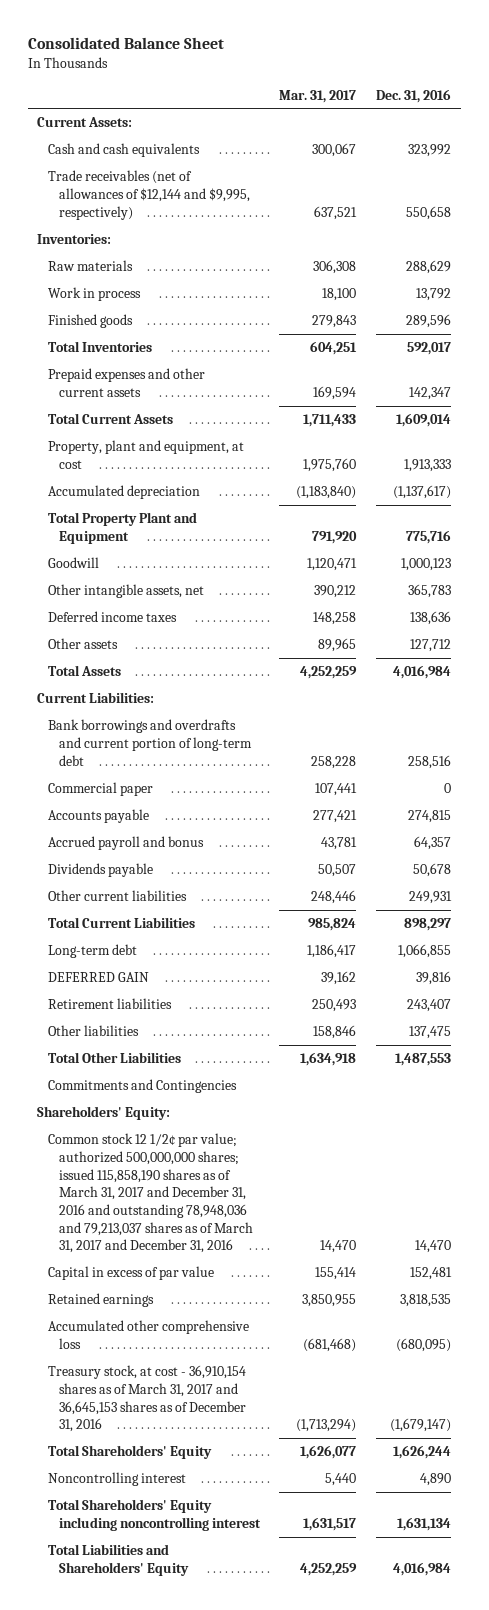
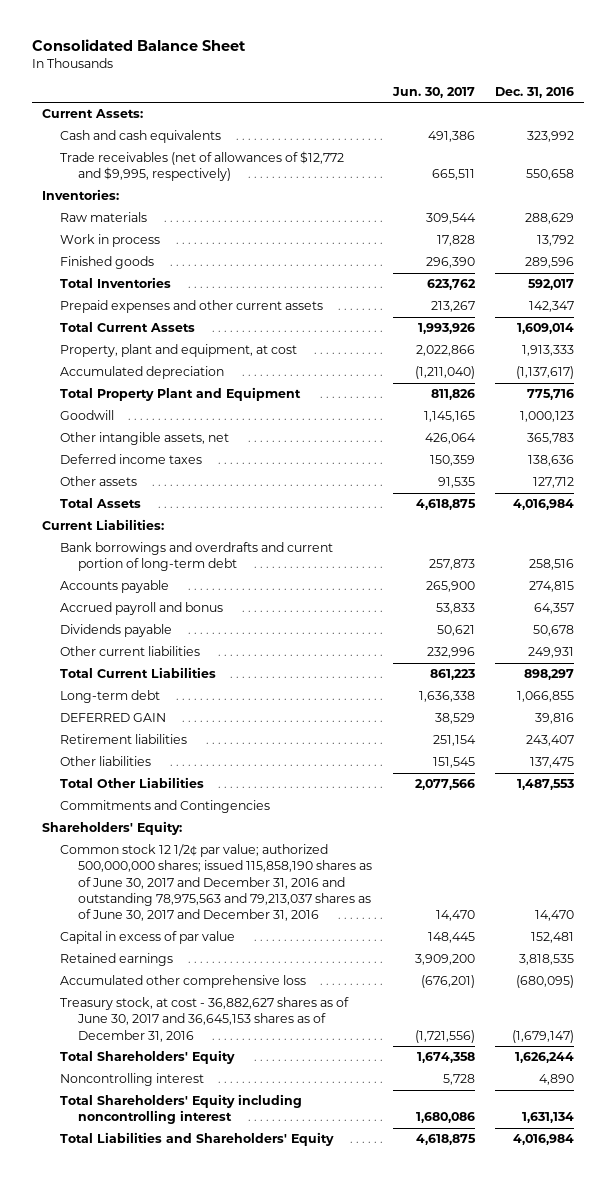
[279,89,357,103] Mar. 31, 2017 -> none
none -> [391,86,475,98] Jun. 30, 2017
[48,170,250,220] Trade receivables (net of allowances of $12,144 and $9,995, respectively) -> [60,151,345,182] Trade receivables (net of allowances of $12,772 and $9,995, respectively)
[48,782,154,797] Commercial paper -> none
[48,1133,253,1254] Common stock 12 1/2¢ par value; authorized 500,000,000 shares; issued 115,858,190 shares as of March 31, 2017 and December 31, 2016 and outstanding 78,948,036 and 79,213,037 shares as of March 31, 2017 and December 31, 2016 -> [60,844,373,922] Common stock 12 1/2¢ par value; authorized 500,000,000 shares; issued 115,858,190 shares as of June 30, 2017 and December 31, 2016 and outstanding 78,975,563 and 79,213,037 shares as of June 30, 2017 and December 31, 2016
[48,1365,247,1433] Treasury stock, at cost - 36,910,154 shares as of March 31, 2017 and 36,645,153 shares as of December 31, 2016 -> [60,997,350,1042] Treasury stock, at cost - 36,882,627 shares as of June 30, 2017 and 36,645,153 shares as of December 31, 2016

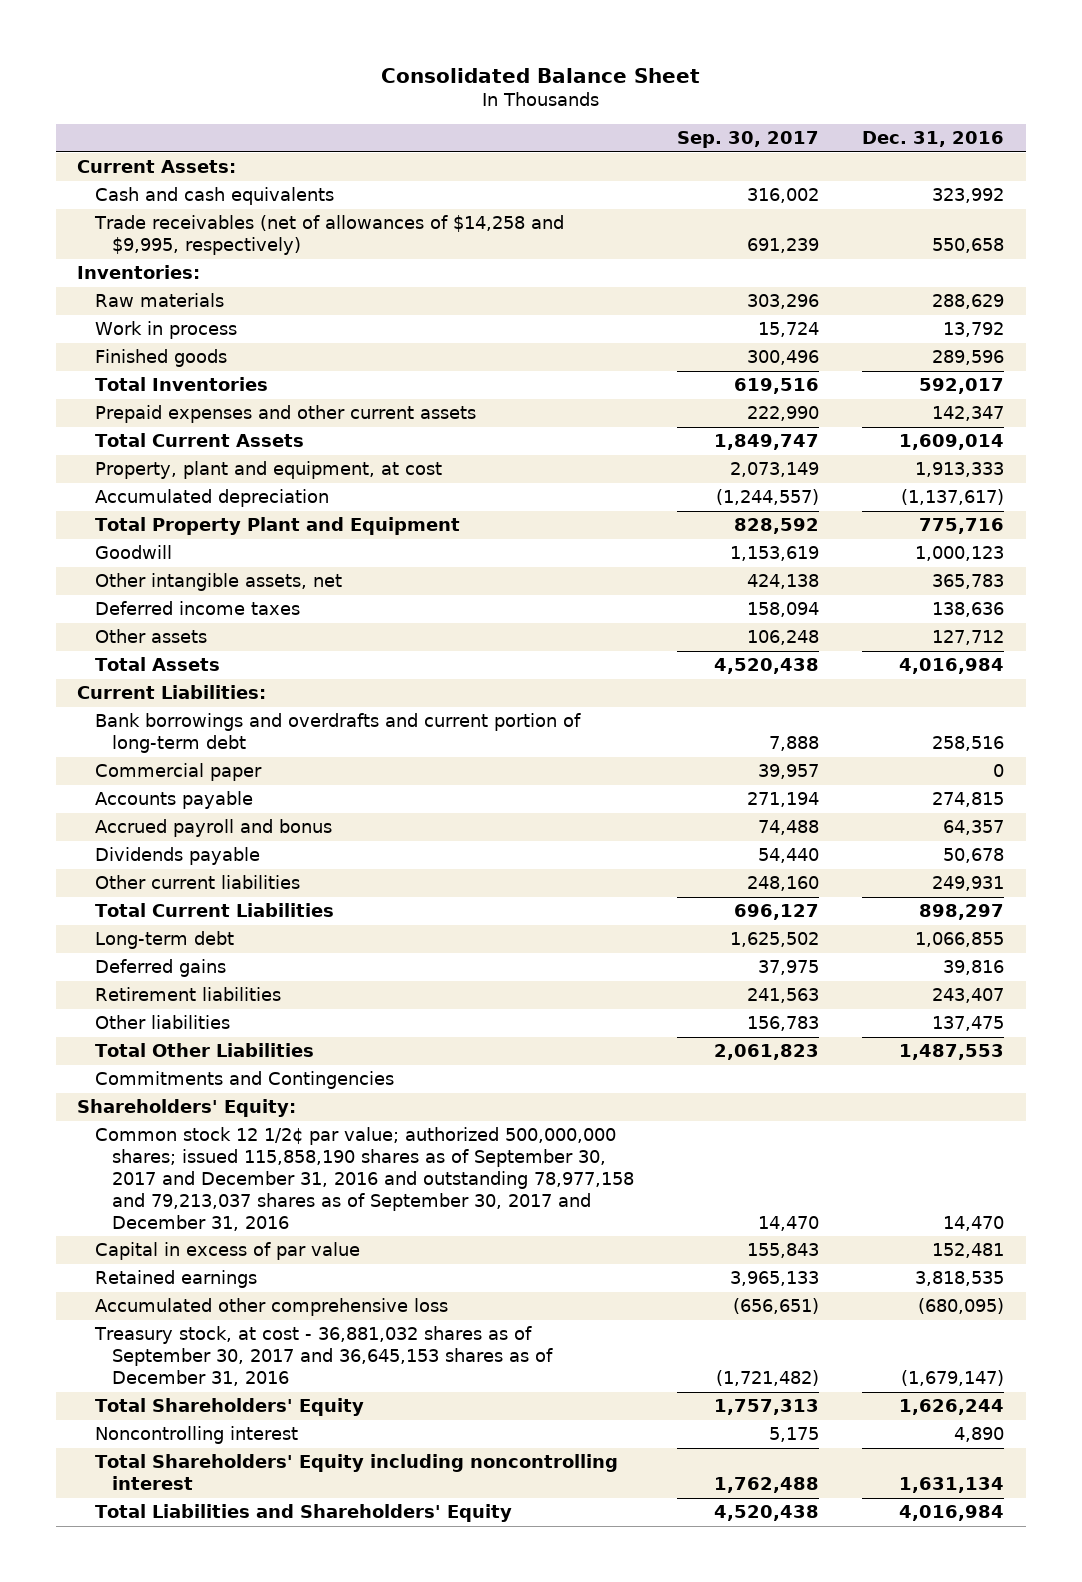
[391,86,475,98] Jun. 30, 2017 -> none
none -> [677,131,820,149] Sep. 30, 2017
[60,151,345,182] Trade receivables (net of allowances of $12,772 and $9,995, respectively) -> [93,215,564,256] Trade receivables (net of allowances of $14,258 and $9,995, respectively)
none -> [94,763,262,782] Commercial paper
[60,713,167,723] DEFERRED GAIN -> [94,959,226,978] Deferred gains
[60,844,373,922] Common stock 12 1/2¢ par value; authorized 500,000,000 shares; issued 115,858,190 shares as of June 30, 2017 and December 31, 2016 and outstanding 78,975,563 and 79,213,037 shares as of June 30, 2017 and December 31, 2016 -> [94,1127,635,1231] Common stock 12 1/2¢ par value; authorized 500,000,000 shares; issued 115,858,190 shares as of September 30, 2017 and December 31, 2016 and outstanding 78,977,158 and 79,213,037 shares as of September 30, 2017 and December 31, 2016
[60,997,350,1042] Treasury stock, at cost - 36,882,627 shares as of June 30, 2017 and 36,645,153 shares as of December 31, 2016 -> [93,1326,554,1387] Treasury stock, at cost - 36,881,032 shares as of September 30, 2017 and 36,645,153 shares as of December 31, 2016

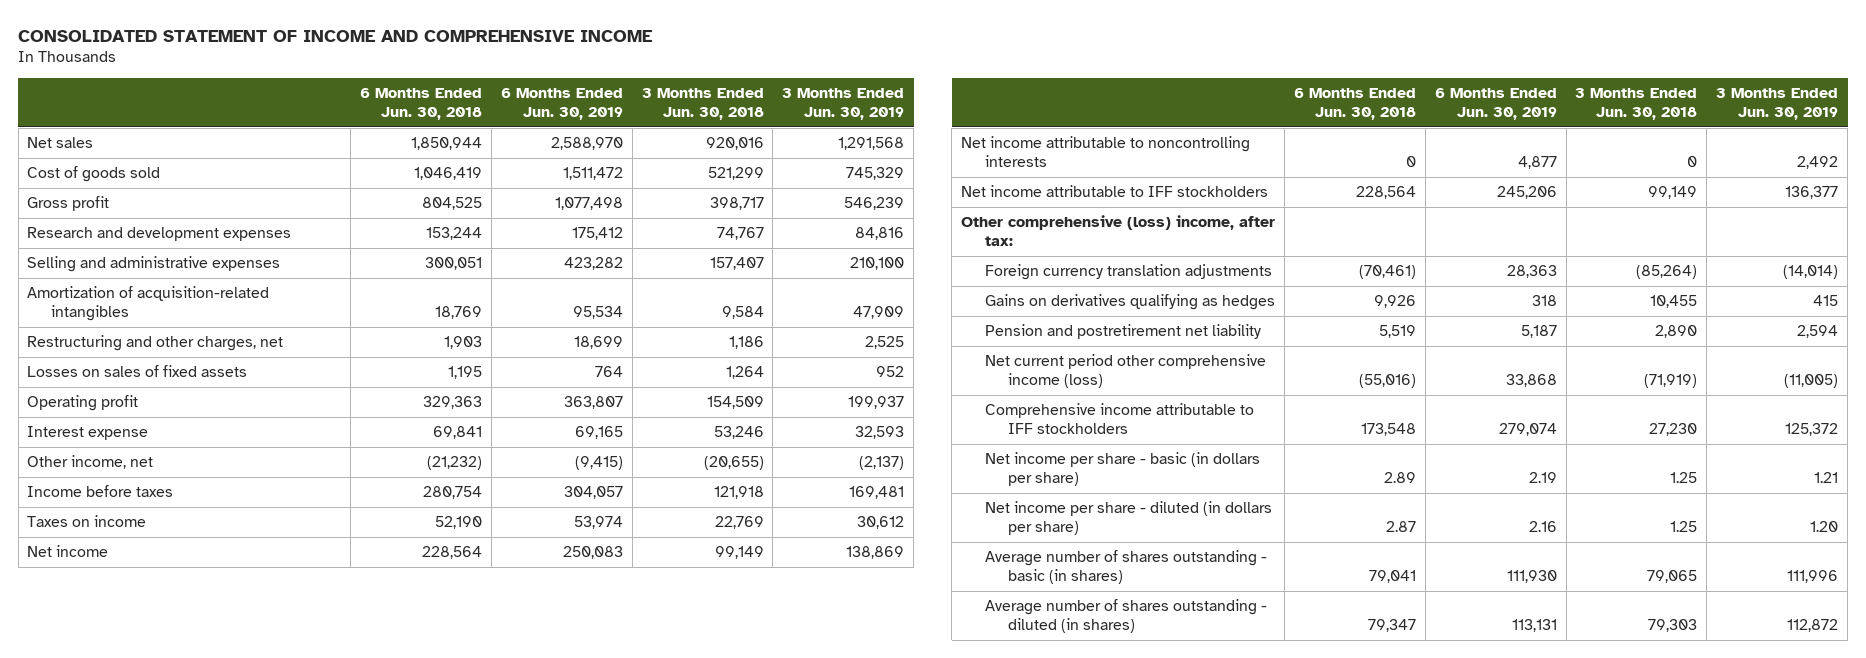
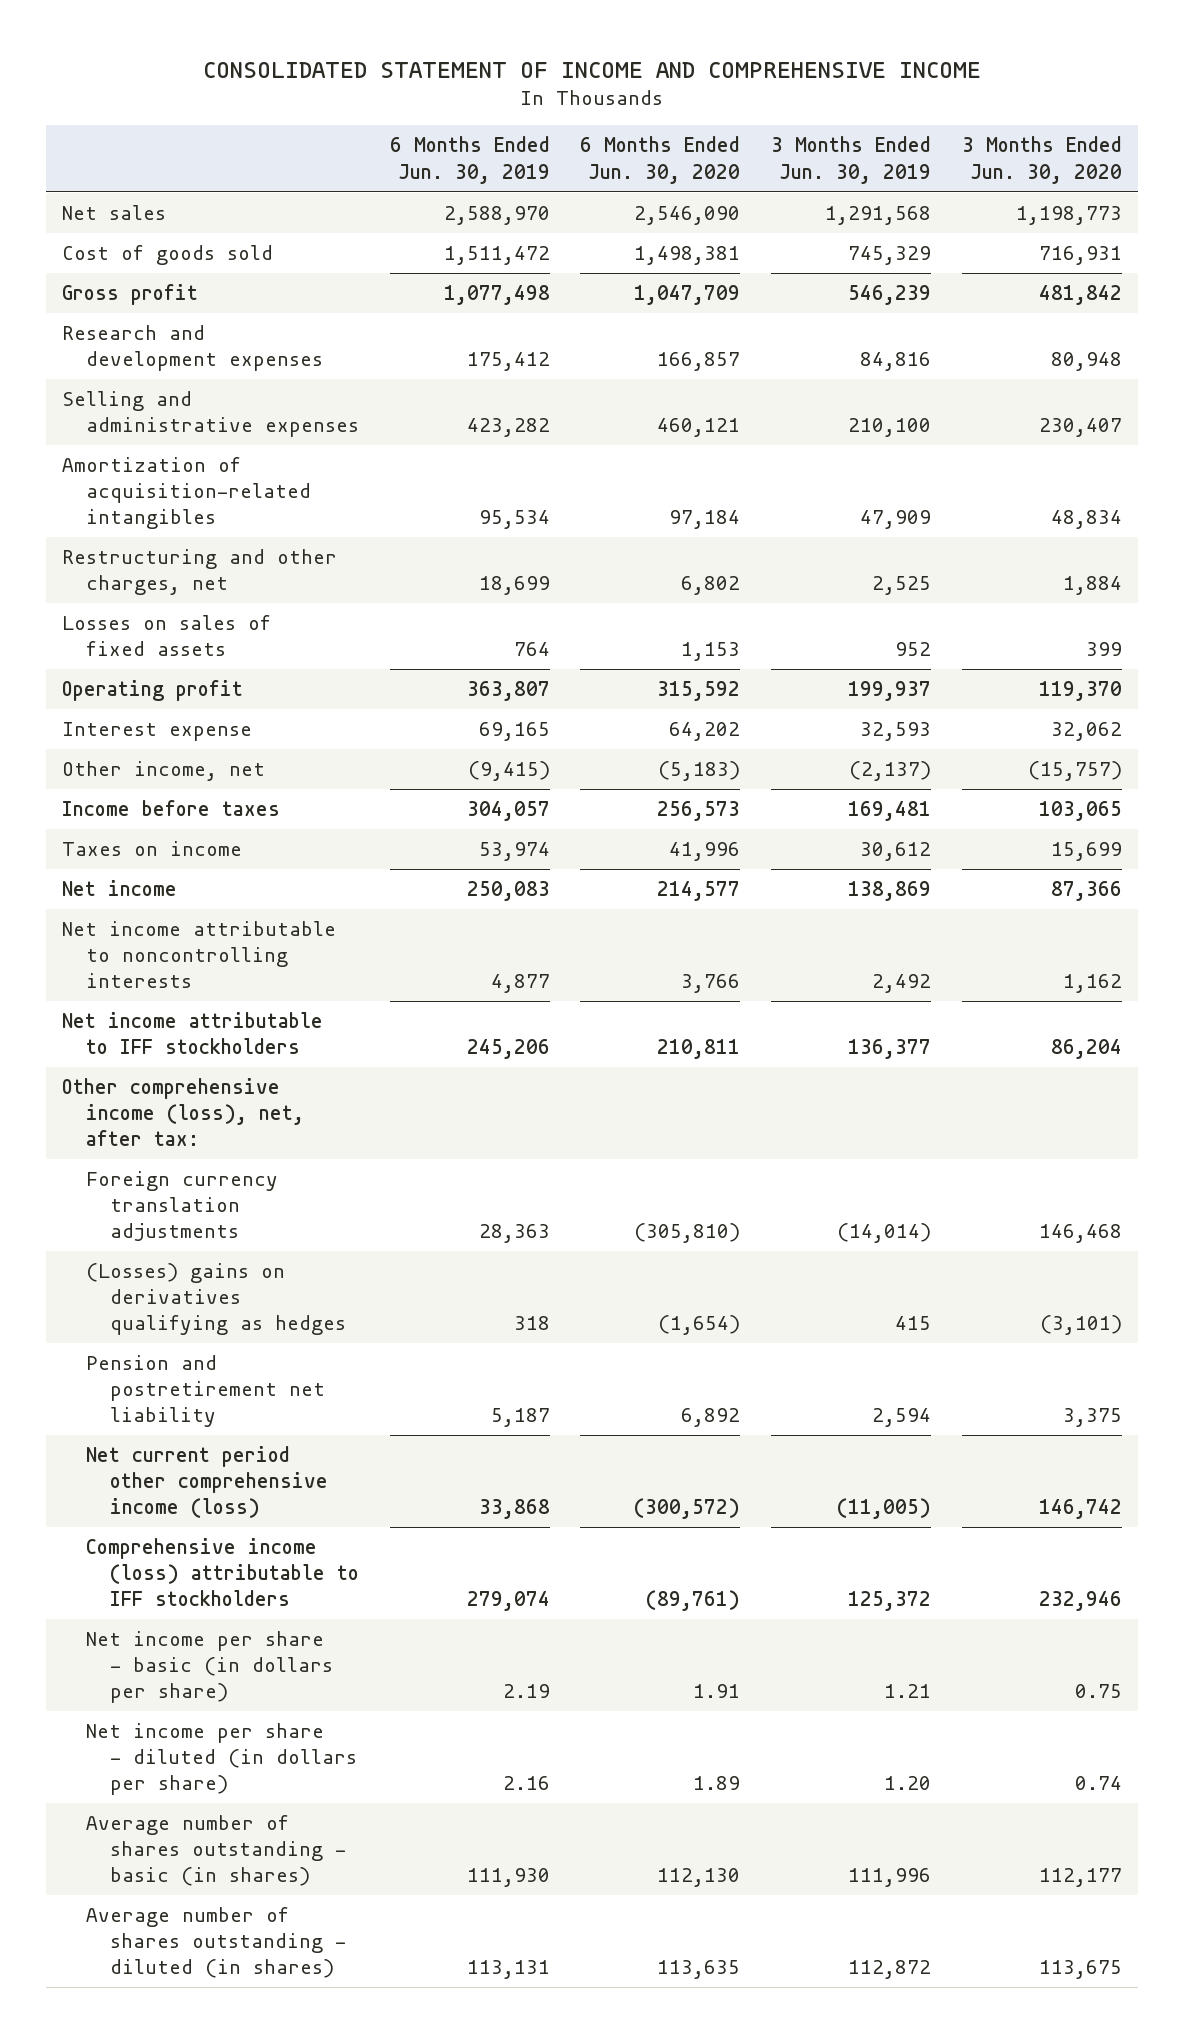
[360,87,483,120] 6 Months Ended Jun. 30, 2018 -> none
[641,87,764,120] 3 Months Ended Jun. 30, 2018 -> none
none -> [580,136,741,184] 6 Months Ended Jun. 30, 2020
none -> [962,136,1123,184] 3 Months Ended Jun. 30, 2020
[961,215,1276,247] Other comprehensive (loss) income, after tax: -> [61,1078,304,1147] Other comprehensive income (loss), net, after tax:
[984,294,1275,311] Gains on derivatives qualifying as hedges -> [85,1263,346,1336] (Losses) gains on derivatives qualifying as hedges
[984,403,1254,435] Comprehensive income attributable to IFF stockholders -> [85,1538,359,1607] Comprehensive income (loss) attributable to IFF stockholders

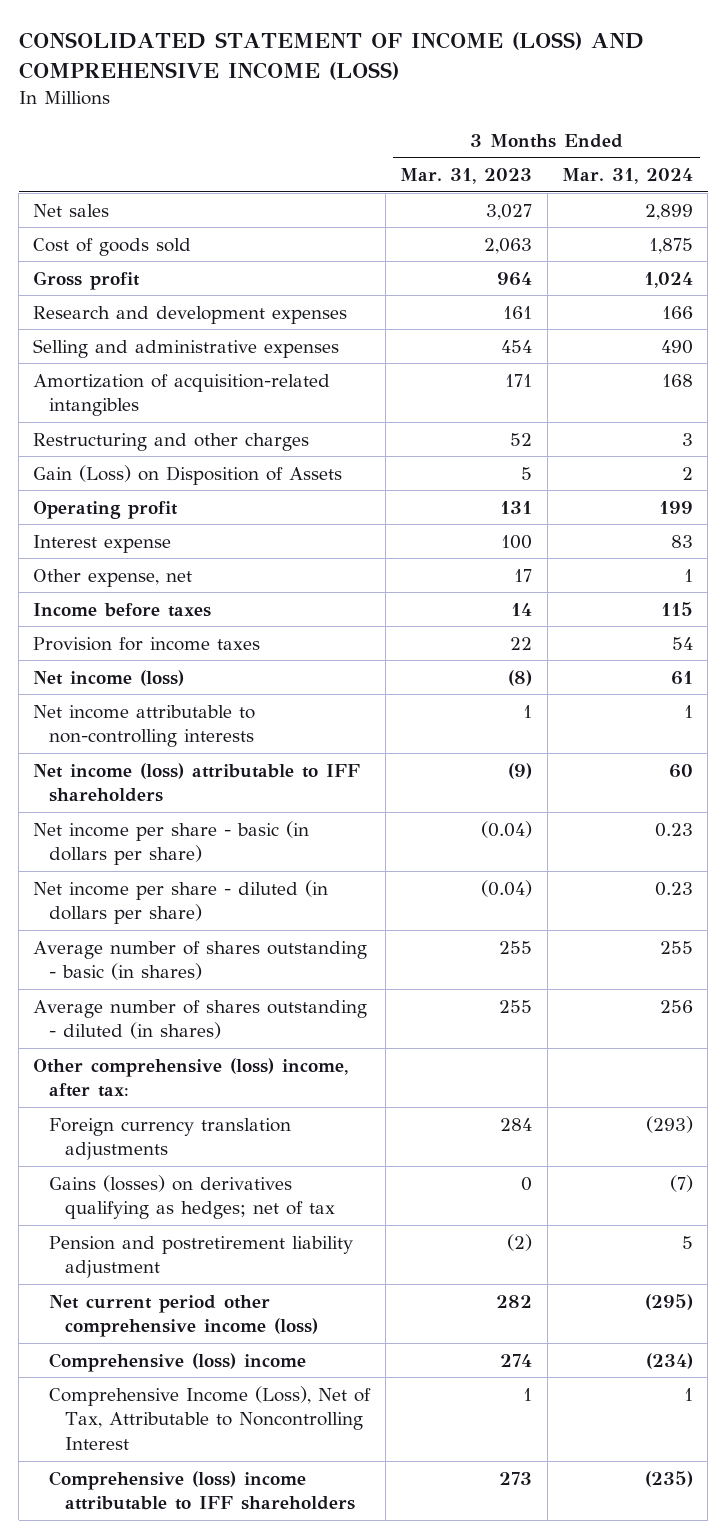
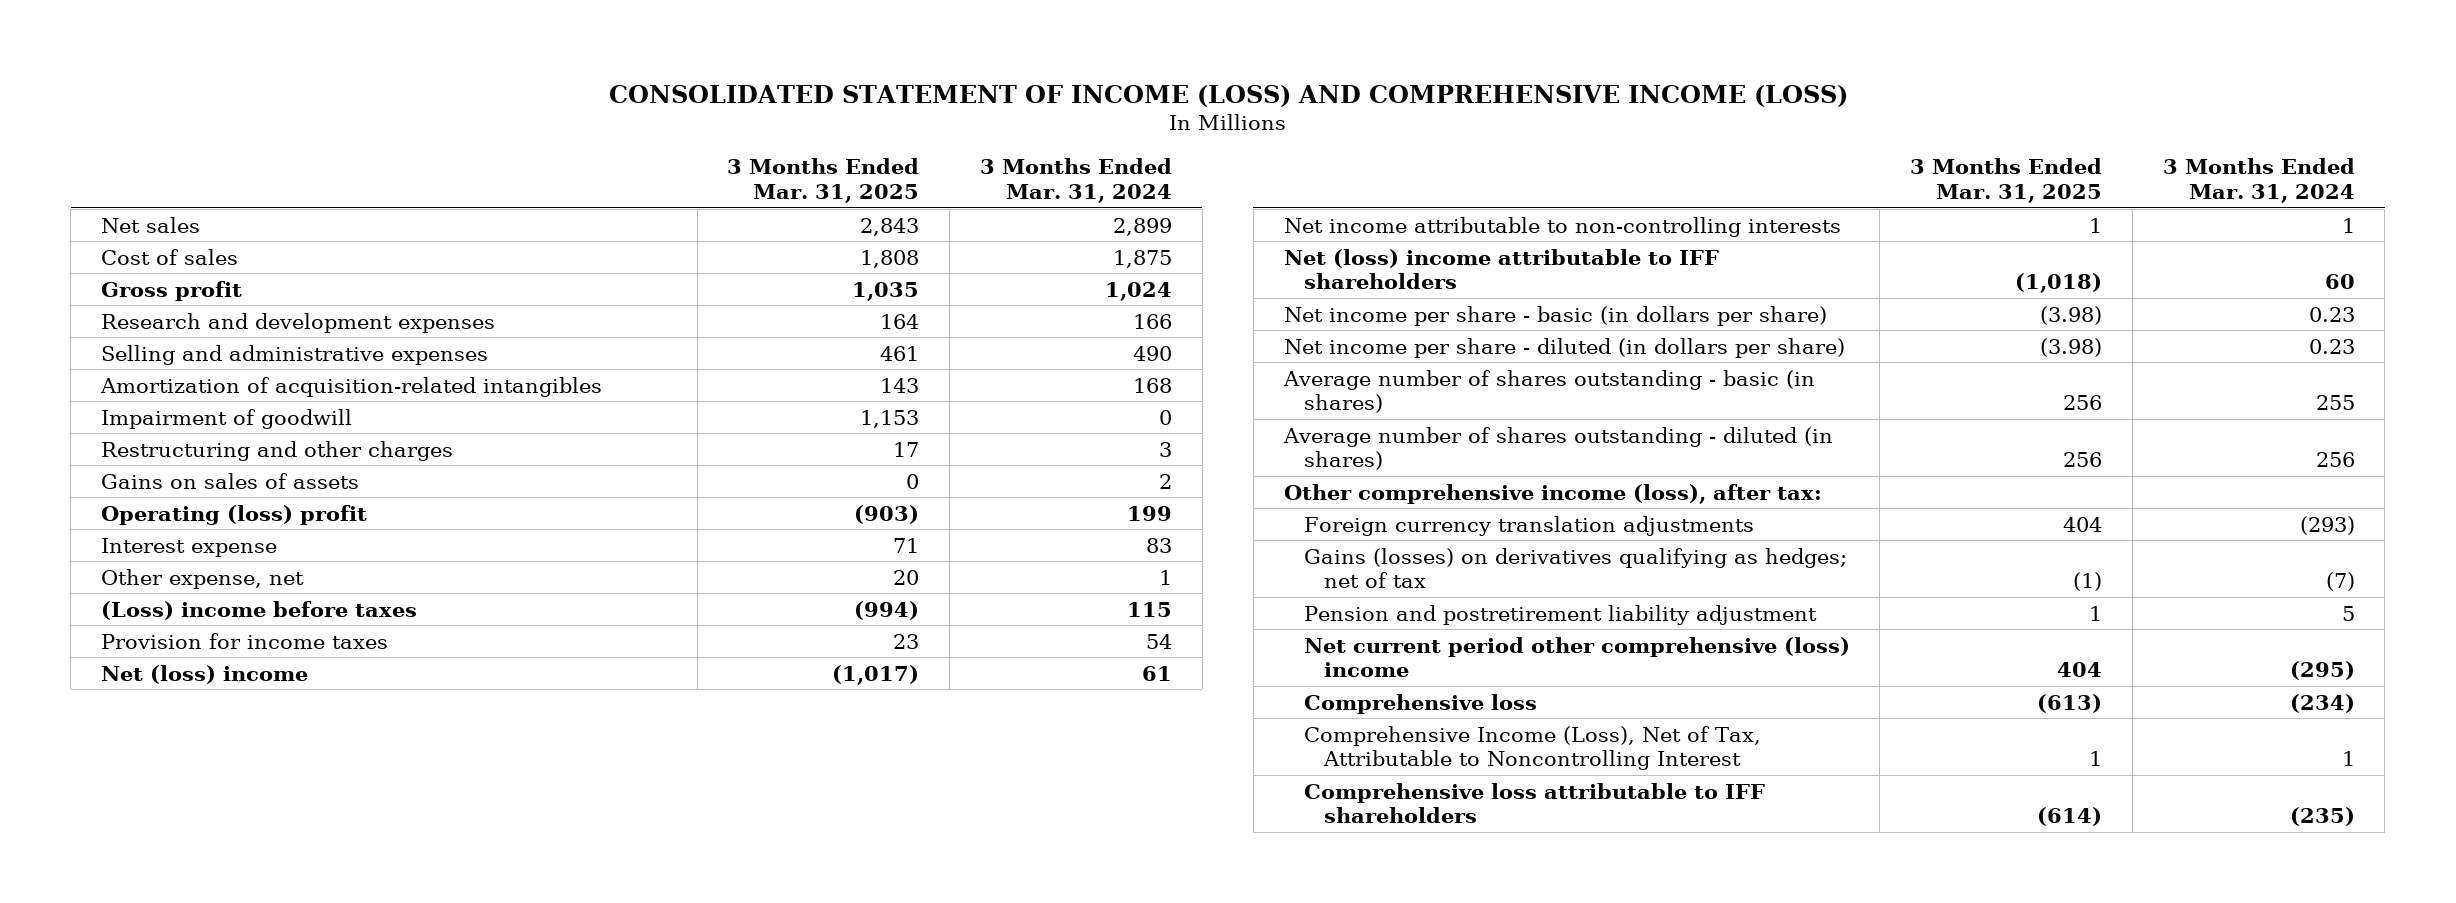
[400,168,533,185] Mar. 31, 2023 -> none
none -> [727,158,920,203] 3 Months Ended Mar. 31, 2025
[33,237,192,256] Cost of goods sold -> [101,248,239,265] Cost of sales
none -> [101,408,353,429] Impairment of goodwill
[33,464,343,485] Gain (Loss) on Disposition of Assets -> [101,472,360,489] Gains on sales of assets
[33,500,179,519] Operating profit -> [101,504,368,525] Operating (loss) profit
[33,602,212,617] Income before taxes -> [101,600,418,620] (Loss) income before taxes
[33,669,185,686] Net income (loss) -> [101,664,309,684] Net (loss) income
[33,762,361,803] Net income (loss) attributable to IFF shareholders -> [1283,248,1719,290] Net (loss) income attributable to IFF shareholders
[33,1057,349,1098] Other comprehensive (loss) income, after tax: -> [1283,483,1822,504] Other comprehensive income (loss), after tax:
[49,1294,318,1338] Net current period other comprehensive income (loss) -> [1303,636,1850,678] Net current period other comprehensive (loss) income
[49,1352,307,1372] Comprehensive (loss) income -> [1303,693,1537,714] Comprehensive loss
[49,1470,355,1511] Comprehensive (loss) income attributable to IFF shareholders -> [1303,782,1765,824] Comprehensive loss attributable to IFF shareholders

